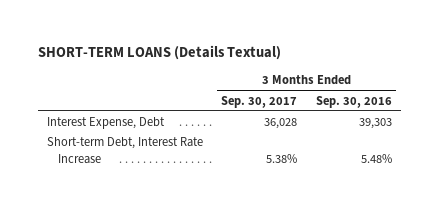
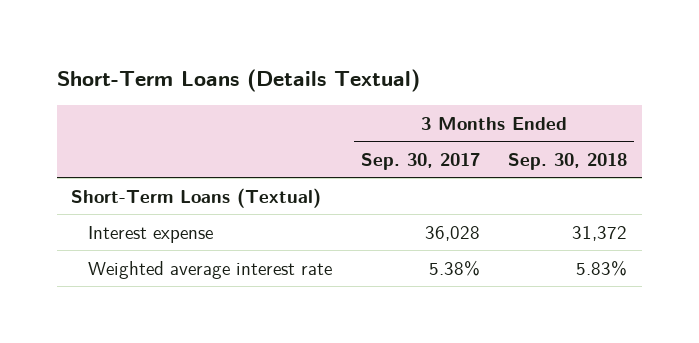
[37,45,281,61] SHORT-TERM LOANS (Details Textual) -> [57,69,421,93] Short-Term Loans (Details Textual)
[315,95,392,108] Sep. 30, 2016 -> none
none -> [508,152,628,170] Sep. 30, 2018
none -> [71,187,322,208] Short-Term Loans (Textual)
[47,117,166,130] Interest Expense, Debt -> [88,225,214,243] Interest expense
[47,137,204,164] Short-term Debt, Interest Rate Increase -> [88,260,333,279] Weighted average interest rate

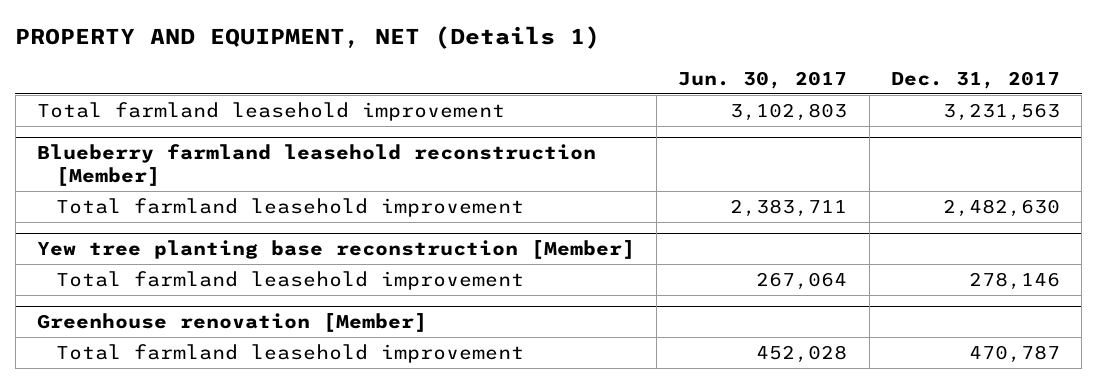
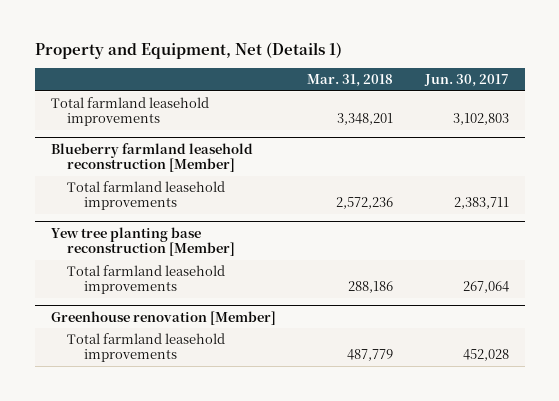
[15,26,601,50] PROPERTY AND EQUIPMENT, NET (Details 1) -> [34,42,342,60] Property and Equipment, Net (Details 1)
[890,70,1060,89] Dec. 31, 2017 -> none
none -> [307,74,394,88] Mar. 31, 2018
[36,101,505,121] Total farmland leasehold improvement -> [50,97,209,127] Total farmland leasehold improvements
[56,197,525,217] Total farmland leasehold improvement -> [67,181,226,211] Total farmland leasehold improvements
[56,270,525,290] Total farmland leasehold improvement -> [67,265,226,295] Total farmland leasehold improvements
[56,343,525,363] Total farmland leasehold improvement -> [67,333,226,363] Total farmland leasehold improvements

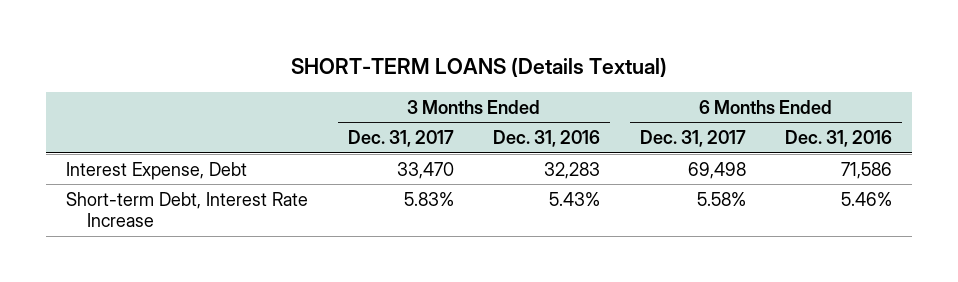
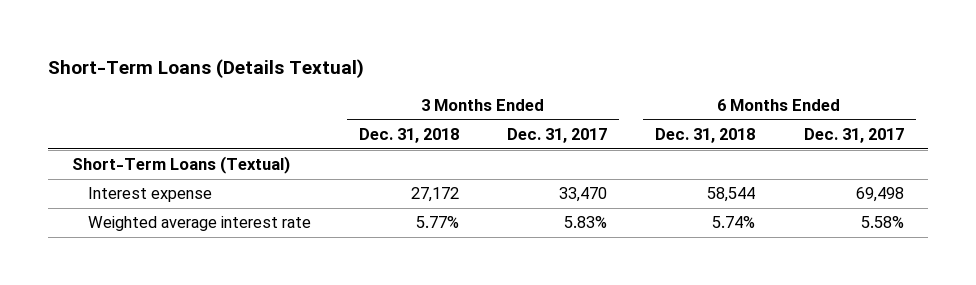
[291,57,668,78] SHORT-TERM LOANS (Details Textual) -> [48,58,365,78] Short-Term Loans (Details Textual)
[493,130,601,148] Dec. 31, 2016 -> none
[785,130,893,148] Dec. 31, 2016 -> none
none -> [358,128,459,144] Dec. 31, 2018
none -> [655,128,756,144] Dec. 31, 2018
none -> [72,156,291,175] Short-Term Loans (Textual)
[66,161,248,180] Interest Expense, Debt -> [87,187,212,203] Interest expense
[66,191,309,228] Short-term Debt, Interest Rate Increase -> [87,216,311,232] Weighted average interest rate

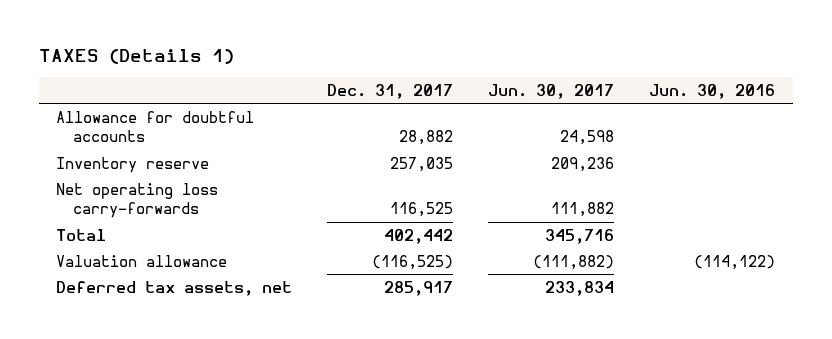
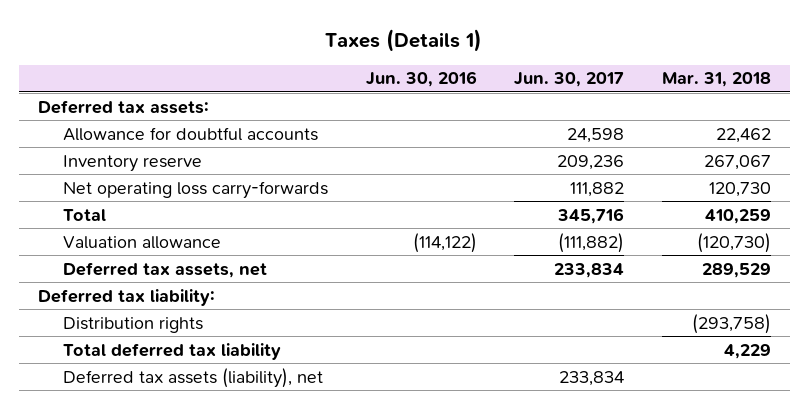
[38,48,234,64] TAXES (Details 1) -> [325,28,483,52] Taxes (Details 1)
[327,83,454,99] Dec. 31, 2017 -> none
none -> [662,72,772,88] Mar. 31, 2018
none -> [37,99,209,114] Deferred tax assets:
none -> [37,288,215,306] Deferred tax liability:
none -> [63,316,204,333] Distribution rights
none -> [63,342,282,360] Total deferred tax liability
none -> [63,367,324,388] Deferred tax assets (liability), net

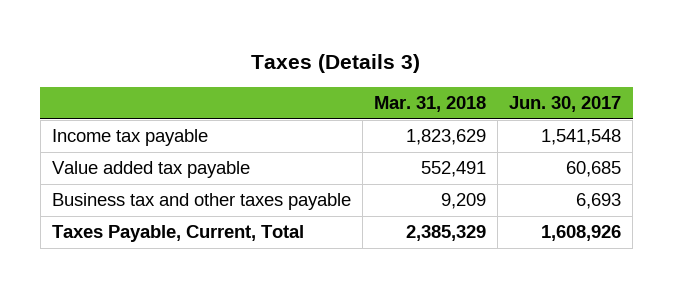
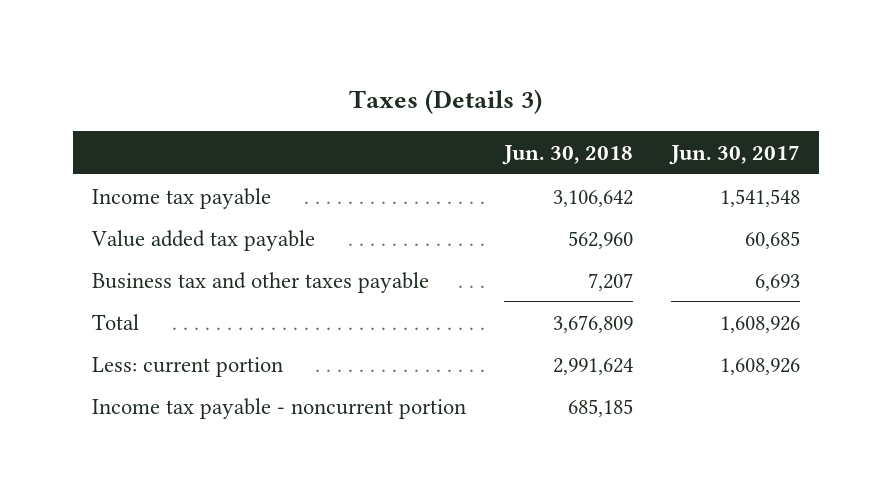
[373,96,486,113] Mar. 31, 2018 -> none
none -> [502,144,634,165] Jun. 30, 2018
none -> [92,313,140,330] Total
[51,225,304,243] Taxes Payable, Current, Total -> [92,356,284,377] Less: current portion
none -> [92,397,467,419] Income tax payable - noncurrent portion

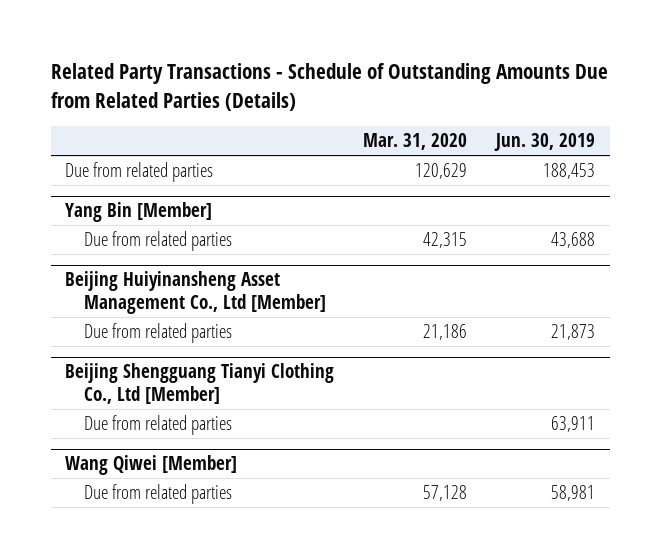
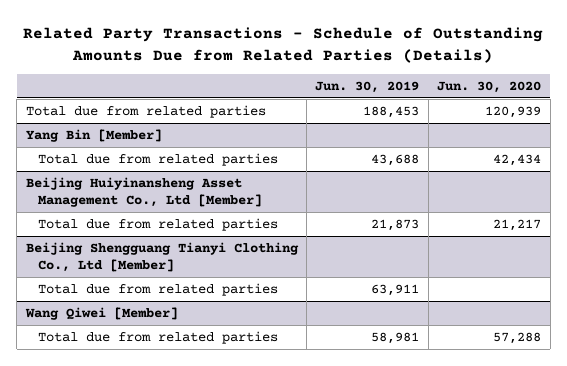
[363,133,468,151] Mar. 31, 2020 -> none
none -> [437,80,542,93] Jun. 30, 2020
[65,162,214,183] Due from related parties -> [25,105,266,119] Total due from related parties
[84,231,233,252] Due from related parties -> [38,153,279,167] Total due from related parties
[84,323,233,344] Due from related parties -> [38,218,279,232] Total due from related parties
[84,415,233,436] Due from related parties -> [38,283,279,297] Total due from related parties
[84,484,233,505] Due from related parties -> [38,331,279,345] Total due from related parties

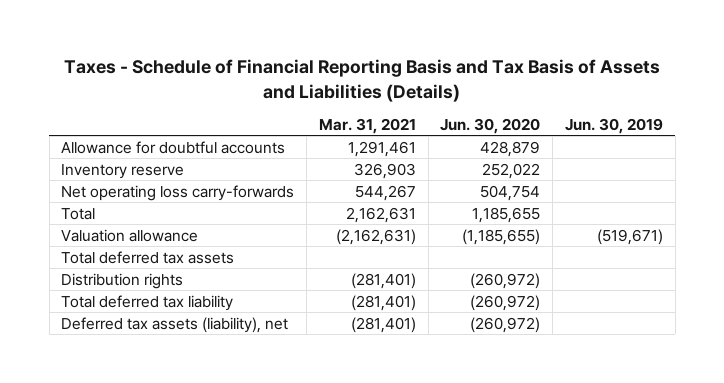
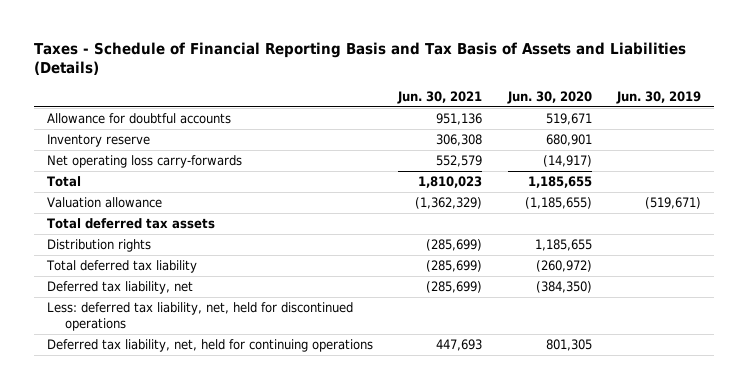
[318,117,416,134] Mar. 31, 2021 -> none
none -> [397,90,483,104] Jun. 30, 2021
[480,140,541,157] 428,879 -> [545,113,592,126] 519,671
[482,162,541,179] 252,022 -> [545,134,592,147] 680,901
[480,184,541,201] 504,754 -> [542,155,592,168] (14,917)
[470,272,541,289] (260,972) -> [534,239,592,252] 1,185,655
[61,316,289,333] Deferred tax assets (liability), net -> [46,281,193,295] Deferred tax liability, net
[470,316,541,333] (260,972) -> [535,281,592,294] (384,350)
none -> [46,302,353,332] Less: deferred tax liability, net, held for discontinued operations
none -> [46,339,373,353] Deferred tax liability, net, held for continuing operations

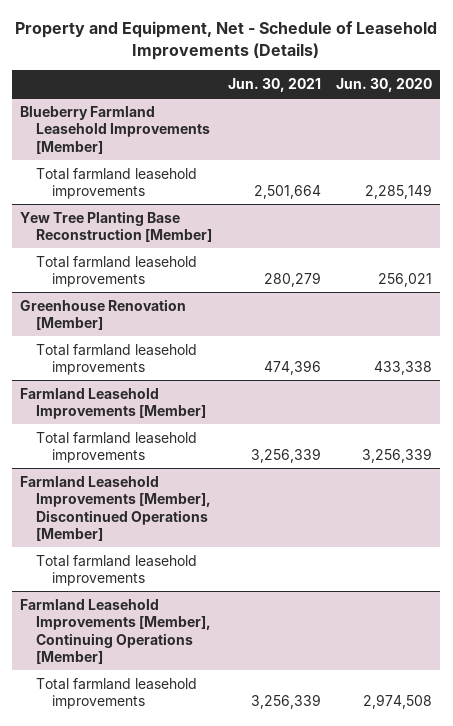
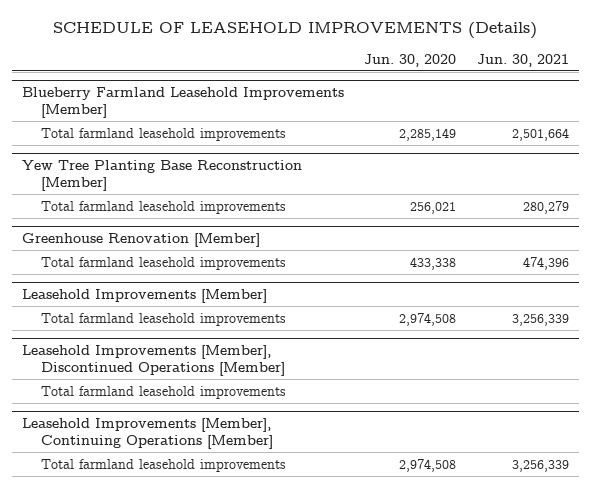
[15,21,438,61] Property and Equipment, Net - Schedule of Leasehold Improvements (Details) -> [53,22,538,40] SCHEDULE OF LEASEHOLD IMPROVEMENTS (Details)
[20,387,207,420] Farmland Leasehold Improvements [Member] -> [22,289,268,304] Leasehold Improvements [Member]
[362,448,433,464] 3,256,339 -> [399,312,457,326] 2,974,508
[20,475,212,542] Farmland Leasehold Improvements [Member], Discontinued Operations [Member] -> [22,345,286,376] Leasehold Improvements [Member], Discontinued Operations [Member]
[20,598,212,665] Farmland Leasehold Improvements [Member], Continuing Operations [Member] -> [22,418,274,449] Leasehold Improvements [Member], Continuing Operations [Member]

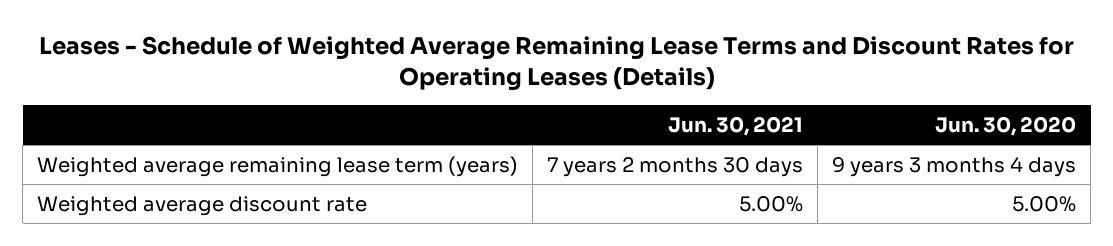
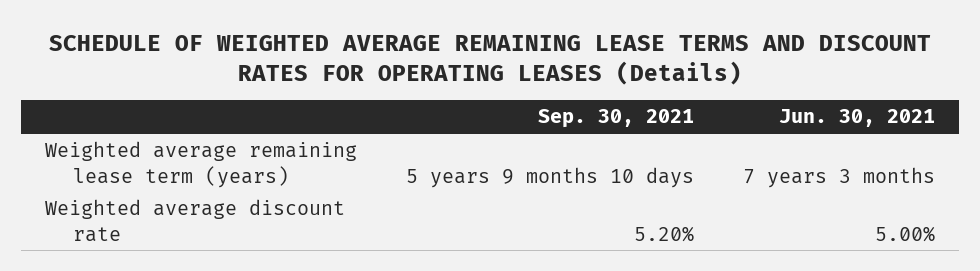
[38,35,1074,91] Leases - Schedule of Weighted Average Remaining Lease Terms and Discount Rates for Operating Leases (Details) -> [48,34,931,85] SCHEDULE OF WEIGHTED AVERAGE REMAINING LEASE TERMS AND DISCOUNT RATES FOR OPERATING LEASES (Details)
[935,116,1077,137] Jun. 30, 2020 -> none
none -> [537,109,694,129] Sep. 30, 2021
[547,156,804,177] 7 years 2 months 30 days -> [742,166,935,188] 7 years 3 months

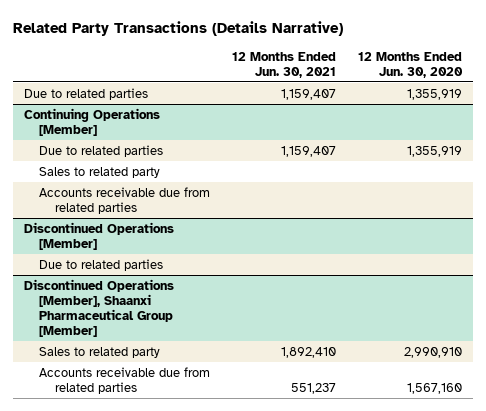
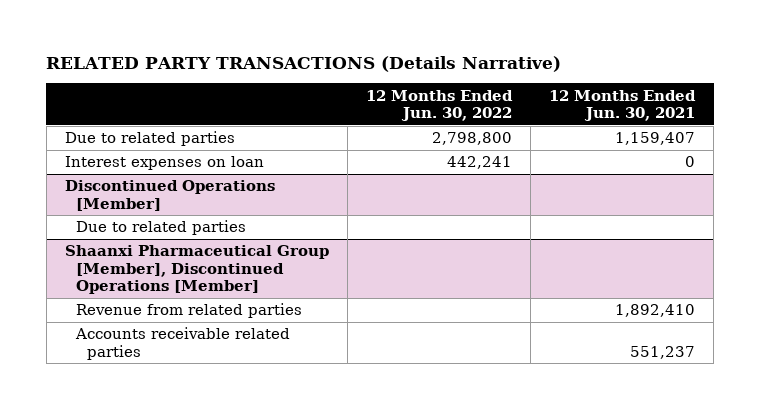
[12,20,343,36] Related Party Transactions (Details Narrative) -> [46,55,562,72] RELATED PARTY TRANSACTIONS (Details Narrative)
[358,51,464,78] 12 Months Ended Jun. 30, 2020 -> none
none -> [366,89,514,122] 12 Months Ended Jun. 30, 2022
[23,107,160,136] Continuing Operations [Member] -> none
[39,144,164,157] Due to related parties -> none
[39,166,161,178] Sales to related party -> none
[39,186,211,214] Accounts receivable due from related parties -> none
none -> [64,156,264,171] Interest expenses on loan
[23,278,174,337] Discontinued Operations [Member], Shaanxi Pharmaceutical Group [Member] -> [64,245,329,295] Shaanxi Pharmaceutical Group [Member], Discontinued Operations [Member]
[39,346,161,358] Sales to related party -> [75,303,302,319] Revenue from related parties
[39,366,211,394] Accounts receivable due from related parties -> [74,327,290,360] Accounts receivable related parties

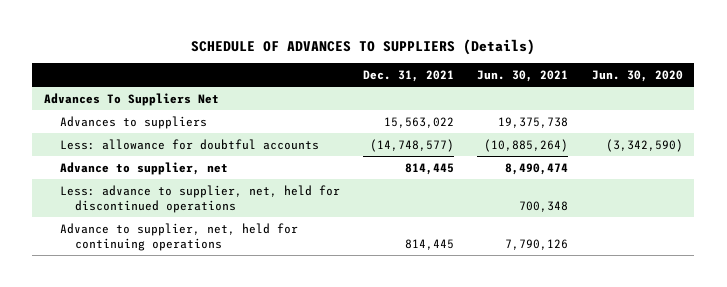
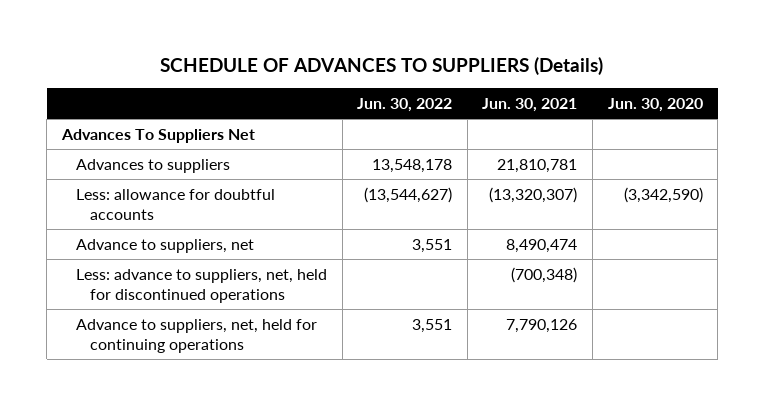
[363,69,455,82] Dec. 31, 2021 -> none
none -> [357,98,453,113] Jun. 30, 2022
[498,116,569,128] 19,375,738 -> [497,158,578,173] 21,810,781
[484,138,569,152] (10,885,264) -> [489,186,578,203] (13,320,307)
[59,161,228,175] Advance to supplier, net -> [76,238,255,253] Advance to suppliers, net
[59,184,340,213] Less: advance to supplier, net, held for discontinued operations -> [76,268,328,304] Less: advance to suppliers, net, held for discontinued operations
[519,200,569,212] 700,348 -> [511,266,578,283] (700,348)
[59,222,298,251] Advance to supplier, net, held for continuing operations -> [76,318,318,354] Advance to suppliers, net, held for continuing operations

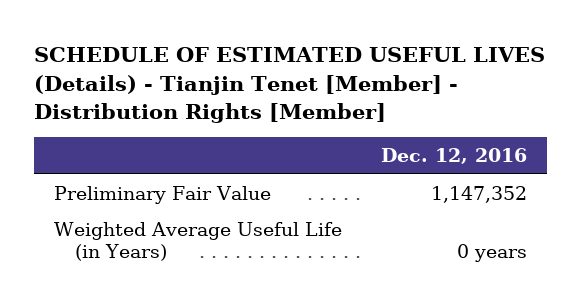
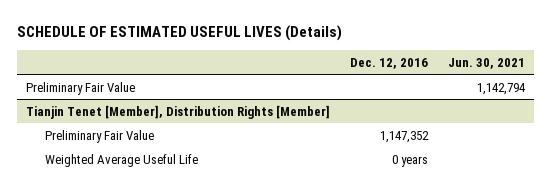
[33,47,545,124] SCHEDULE OF ESTIMATED USEFUL LIVES (Details) - Tianjin Tenet [Member] - Distribution Rights [Member] -> [16,24,342,41] SCHEDULE OF ESTIMATED USEFUL LIVES (Details)
none -> [447,57,525,69] Jun. 30, 2021
none -> [26,81,136,95] Preliminary Fair Value
none -> [26,104,331,119] Tianjin Tenet [Member], Distribution Rights [Member]
[53,221,342,261] Weighted Average Useful Life (in Years) -> [45,153,199,167] Weighted Average Useful Life

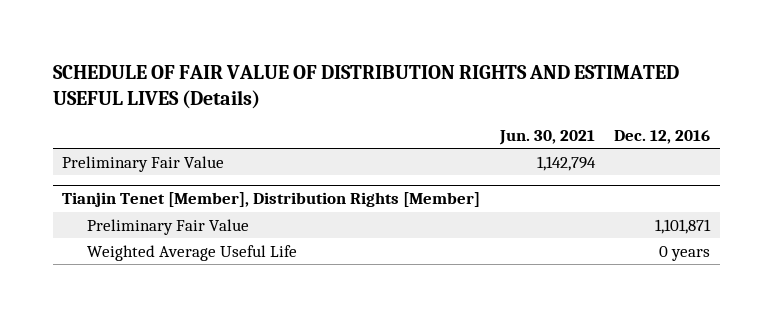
[16,24,342,41] SCHEDULE OF ESTIMATED USEFUL LIVES (Details) -> [52,65,679,110] SCHEDULE OF FAIR VALUE OF DISTRIBUTION RIGHTS AND ESTIMATED USEFUL LIVES (Details)
[379,130,429,143] 1,147,352 -> [655,218,712,234] 1,101,871

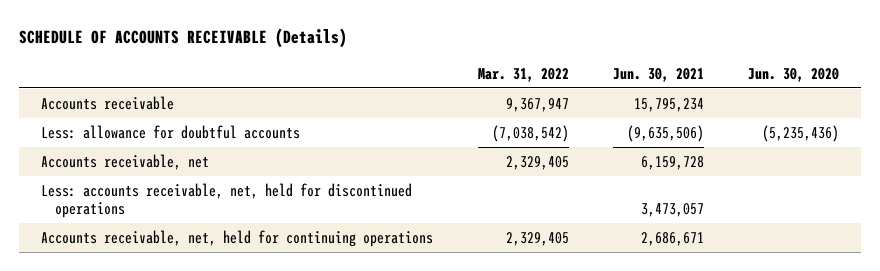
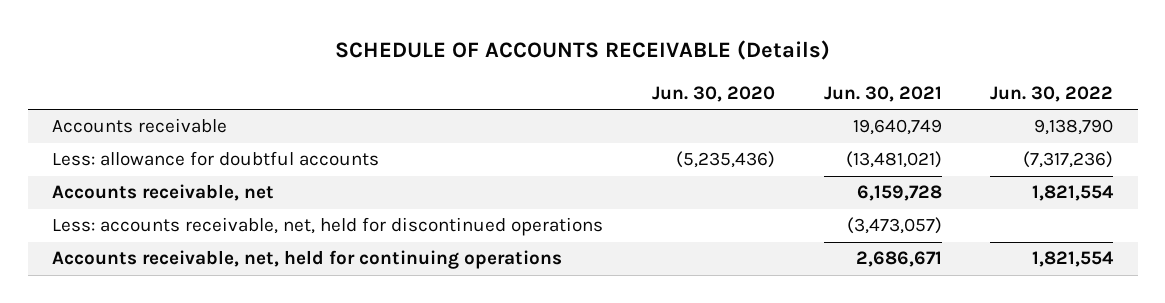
[477,67,569,82] Mar. 31, 2022 -> none
none -> [990,85,1114,102] Jun. 30, 2022
[633,97,704,112] 15,795,234 -> [852,119,942,136] 19,640,749
[626,124,704,142] (9,635,506) -> [845,151,942,169] (13,481,021)
[640,203,704,218] 3,473,057 -> [846,217,942,235] (3,473,057)

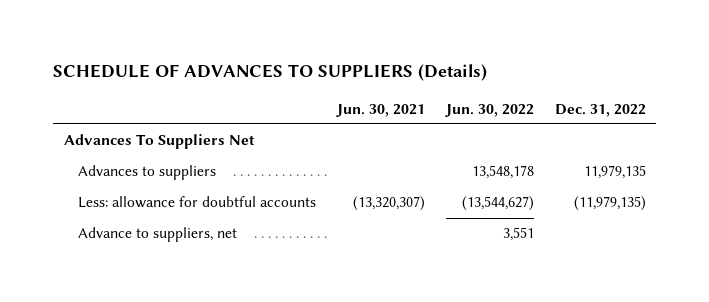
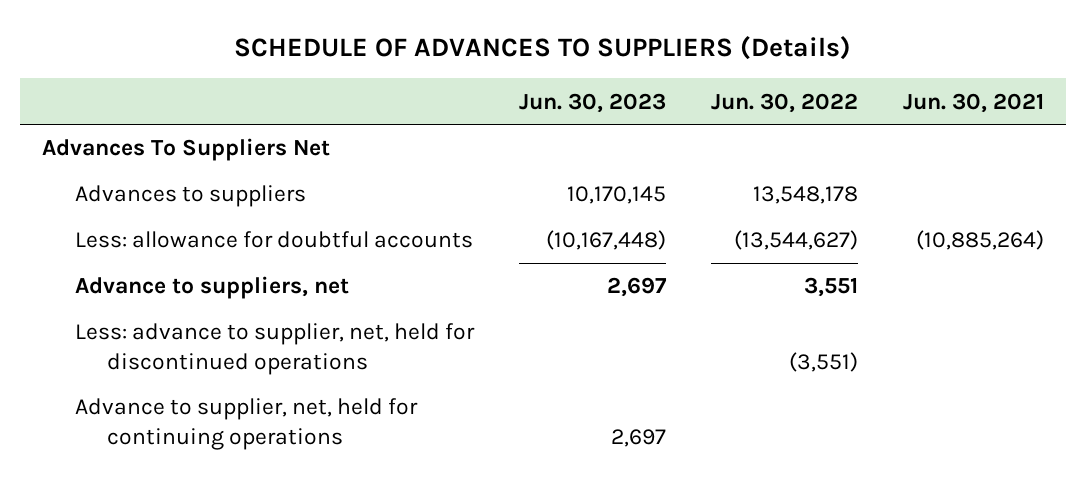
[554,103,646,117] Dec. 31, 2022 -> none
none -> [518,92,666,113] Jun. 30, 2023
[352,196,425,212] (13,320,307) -> [915,230,1044,251] (10,885,264)
none -> [74,323,475,375] Less: advance to supplier, net, held for discontinued operations
none -> [74,398,418,450] Advance to supplier, net, held for continuing operations

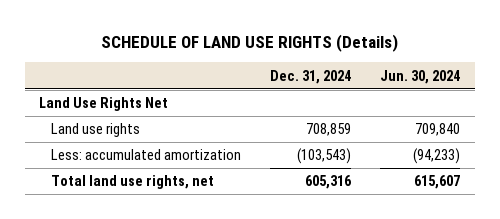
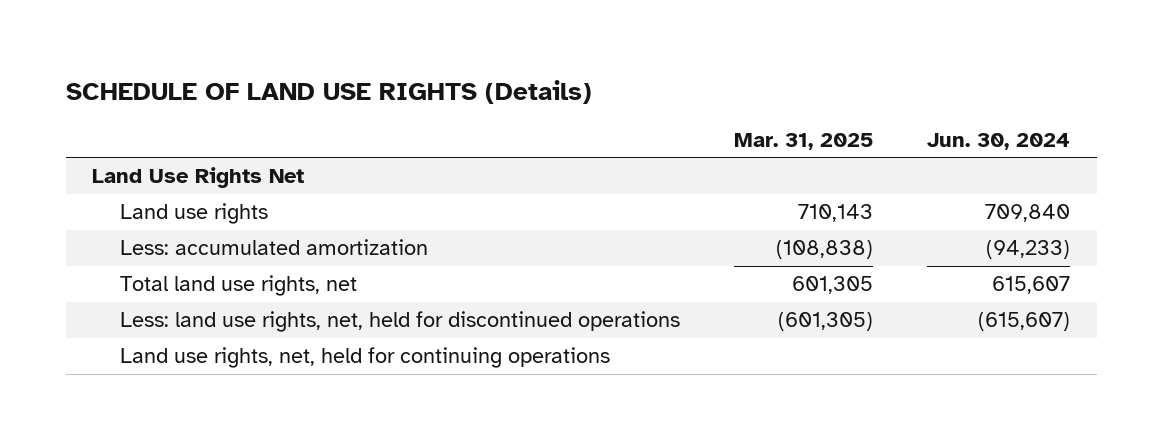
[269,69,351,84] Dec. 31, 2024 -> none
none -> [733,133,873,151] Mar. 31, 2025
none -> [120,311,681,333] Less: land use rights, net, held for discontinued operations
none -> [120,347,611,369] Land use rights, net, held for continuing operations

